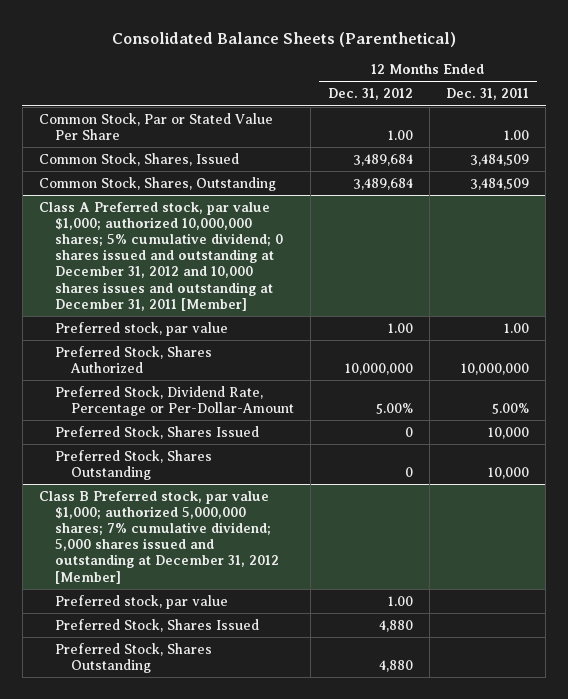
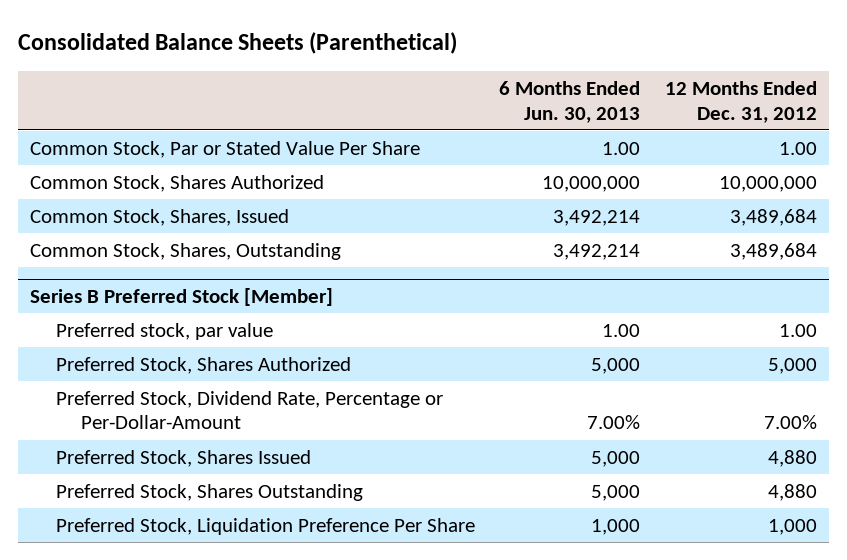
[445,88,529,101] Dec. 31, 2011 -> none
none -> [499,80,641,123] 6 Months Ended Jun. 30, 2013
none -> [30,174,325,192] Common Stock, Shares Authorized
[38,201,284,311] Class A Preferred stock, par value $1,000; authorized 10,000,000 shares; 5% cumulative dividend; 0 shares issued and outstanding at December 31, 2012 and 10,000 shares issues and outstanding at December 31, 2011 [Member] -> none
[55,321,229,336] Preferred stock, par value -> none
[55,345,213,373] Preferred Stock, Shares Authorized -> none
[55,385,295,416] Preferred Stock, Dividend Rate, Percentage or Per-Dollar-Amount -> none
[55,425,260,439] Preferred Stock, Shares Issued -> none
[55,449,213,480] Preferred Stock, Shares Outstanding -> none
[38,490,280,584] Class B Preferred stock, par value $1,000; authorized 5,000,000 shares; 7% cumulative dividend; 5,000 shares issued and outstanding at December 31, 2012 [Member] -> none
none -> [30,288,334,307] Series B Preferred Stock [Member]
none -> [55,356,351,374] Preferred Stock, Shares Authorized
none -> [55,390,443,430] Preferred Stock, Dividend Rate, Percentage or Per-Dollar-Amount
none -> [55,517,475,535] Preferred Stock, Liquidation Preference Per Share

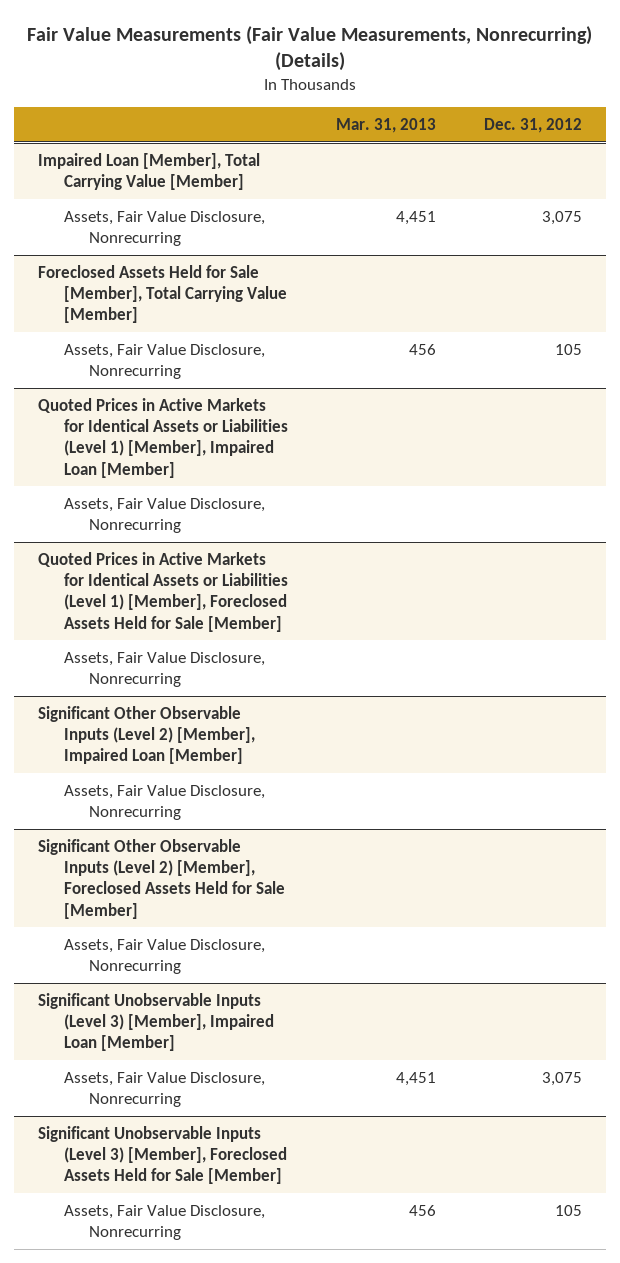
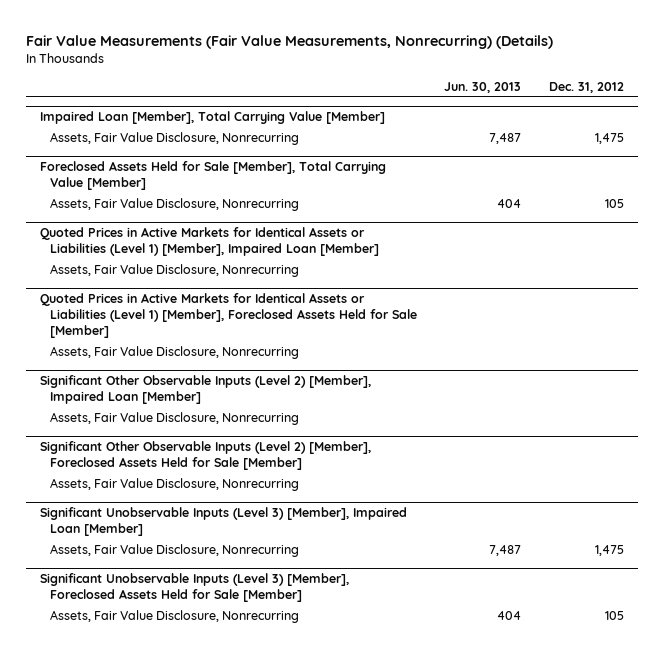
[335,118,436,134] Mar. 31, 2013 -> none
none -> [444,82,522,94] Jun. 30, 2013
[541,210,582,225] 3,075 -> [594,132,624,144] 1,475
[541,1071,582,1086] 3,075 -> [594,544,624,556] 1,475

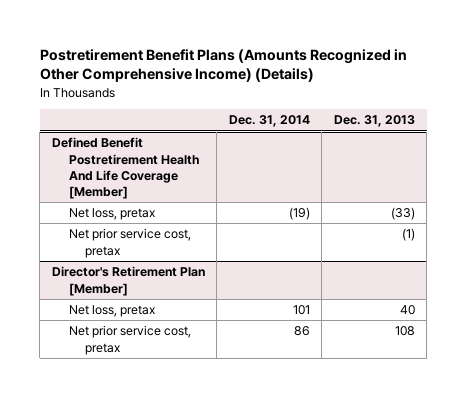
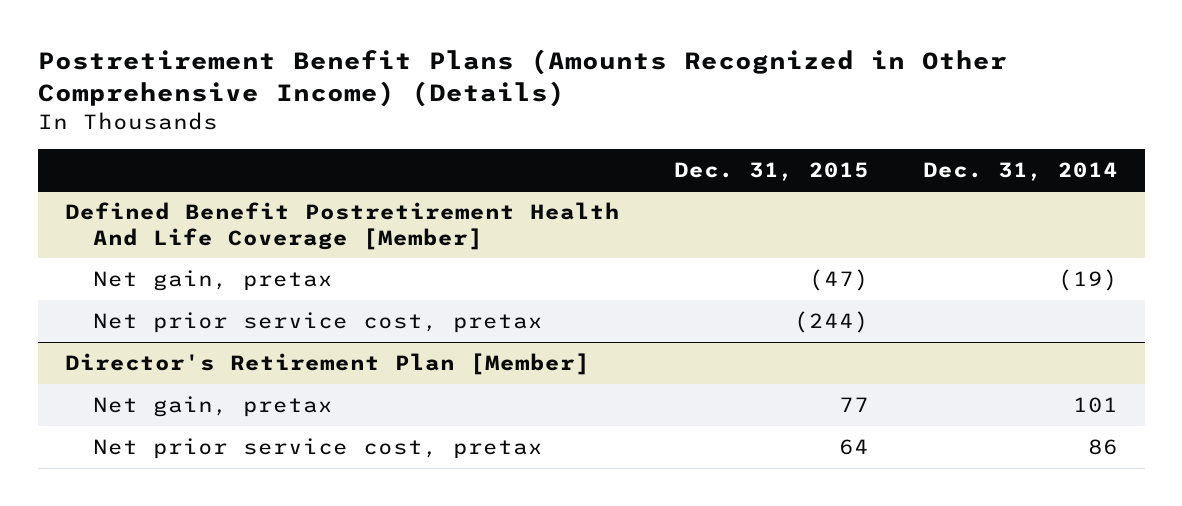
[333,115,415,128] Dec. 31, 2013 -> none
none -> [673,161,869,181] Dec. 31, 2015
[68,208,155,221] Net loss, pretax -> [92,269,333,291] Net gain, pretax
[68,305,155,318] Net loss, pretax -> [92,395,333,417] Net gain, pretax

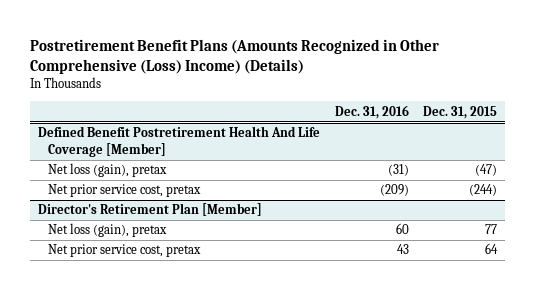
[37,49,1007,108] Postretirement Benefit Plans (Amounts Recognized in Other Comprehensive Income) (Details) -> [30,38,440,74] Postretirement Benefit Plans (Amounts Recognized in Other Comprehensive (Loss) Income) (Details)
[922,161,1118,181] Dec. 31, 2014 -> none
none -> [334,104,409,119] Dec. 31, 2016
[92,269,333,291] Net gain, pretax -> [48,163,168,178] Net loss (gain), pretax
[92,395,333,417] Net gain, pretax -> [48,223,168,238] Net loss (gain), pretax

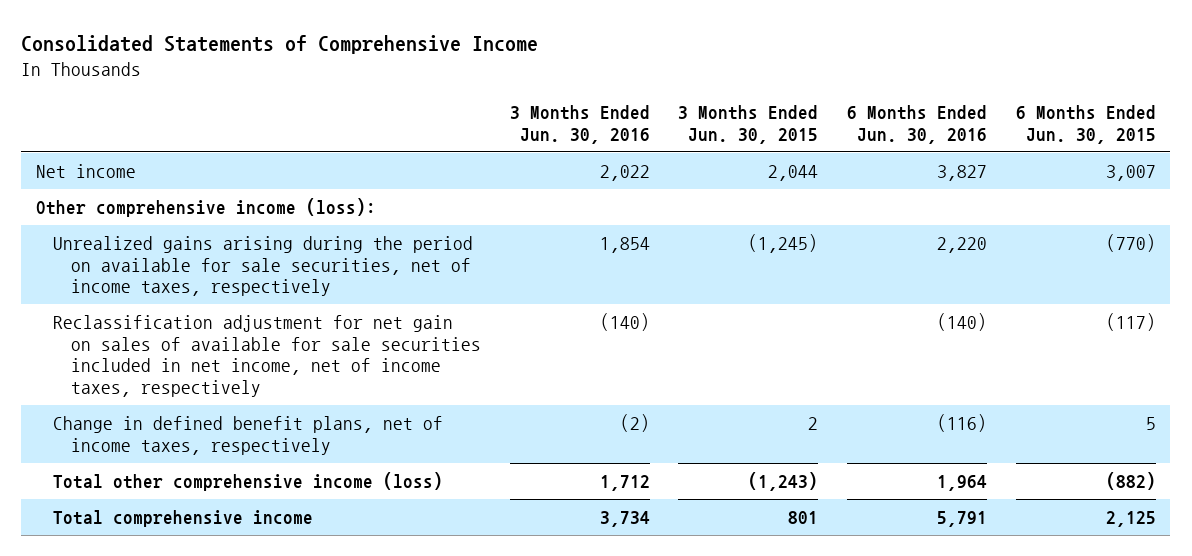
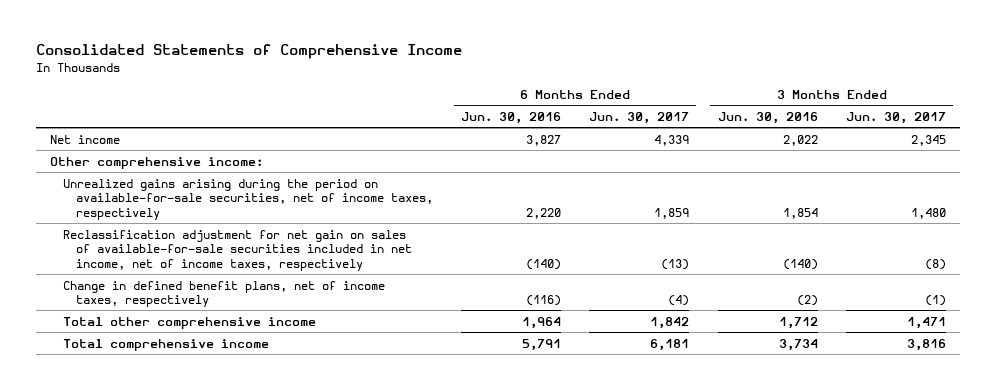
[678,104,819,144] 3 Months Ended Jun. 30, 2015 -> none
[1015,104,1156,144] 6 Months Ended Jun. 30, 2015 -> none
none -> [589,112,690,125] Jun. 30, 2017
none -> [845,112,946,125] Jun. 30, 2017
[35,197,376,217] Other comprehensive income (loss): -> [50,156,264,169] Other comprehensive income:
[53,235,474,297] Unrealized gains arising during the period on available for sale securities, net of income taxes, respectively -> [63,178,433,220] Unrealized gains arising during the period on available-for-sale securities, net of income taxes, respectively
[53,314,481,397] Reclassification adjustment for net gain on sales of available for sale securities included in net income, net of income taxes, respectively -> [63,229,412,271] Reclassification adjustment for net gain on sales of available-for-sale securities included in net income, net of income taxes, respectively
[53,471,444,491] Total other comprehensive income (loss) -> [63,316,317,329] Total other comprehensive income

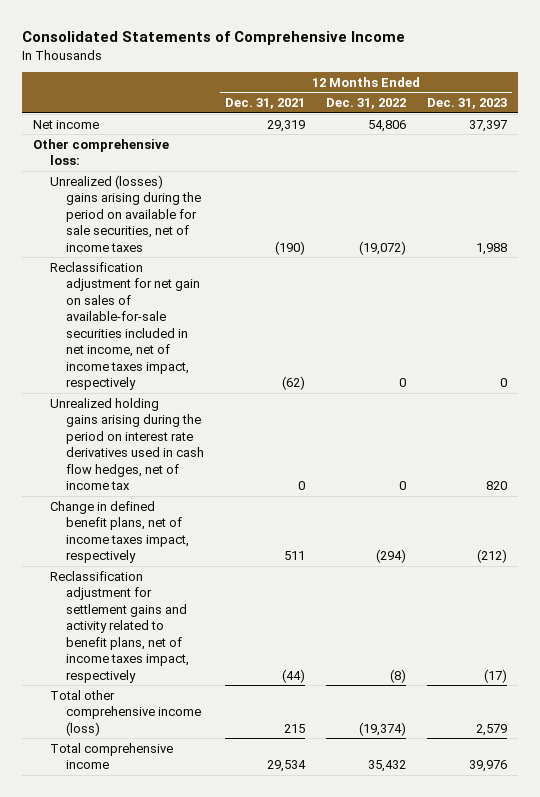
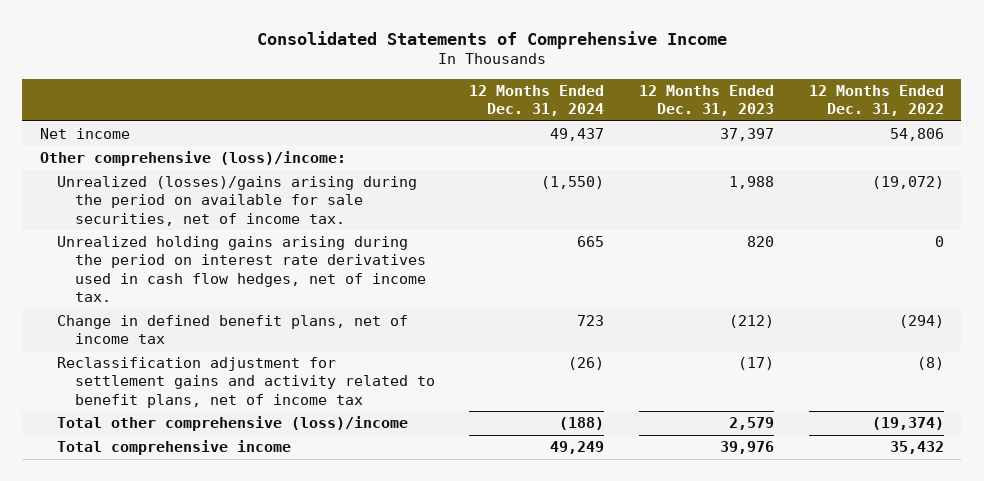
[225,98,306,110] Dec. 31, 2021 -> none
none -> [469,84,605,117] 12 Months Ended Dec. 31, 2024
[49,261,201,391] Reclassification adjustment for net gain on sales of available-for-sale securities included in net income, net of income taxes impact, respectively -> none
[32,138,169,166] Other comprehensive loss: -> [39,151,346,167] Other comprehensive (loss)/income:
[49,174,202,252] Unrealized (losses) gains arising during the period on available for sale securities, net of income taxes -> [57,176,418,226] Unrealized (losses)/gains arising during the period on available for sale securities, net of income tax.
[49,397,205,491] Unrealized holding gains arising during the period on interest rate derivatives used in cash flow hedges, net of income tax -> [57,236,426,303] Unrealized holding gains arising during the period on interest rate derivatives used in cash flow hedges, net of income tax.
[49,500,190,564] Change in defined benefit plans, net of income taxes impact, respectively -> [57,315,409,345] Change in defined benefit plans, net of income tax
[49,570,190,683] Reclassification adjustment for settlement gains and activity related to benefit plans, net of income taxes impact, respectively -> [57,357,435,408] Reclassification adjustment for settlement gains and activity related to benefit plans, net of income tax
[49,689,202,736] Total other comprehensive income (loss) -> [57,416,409,432] Total other comprehensive (loss)/income

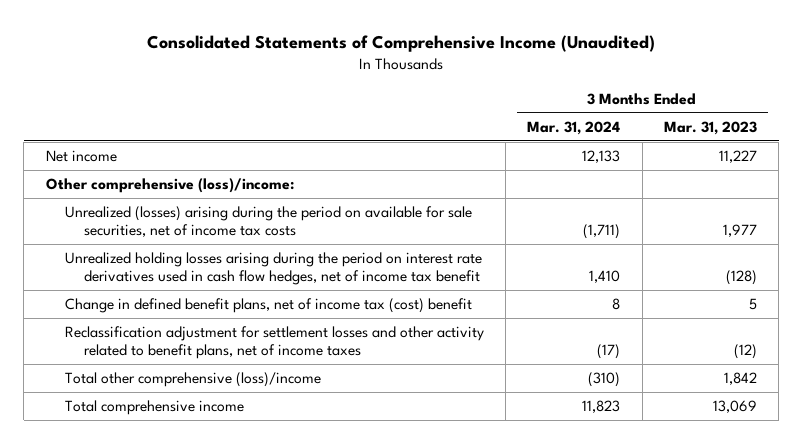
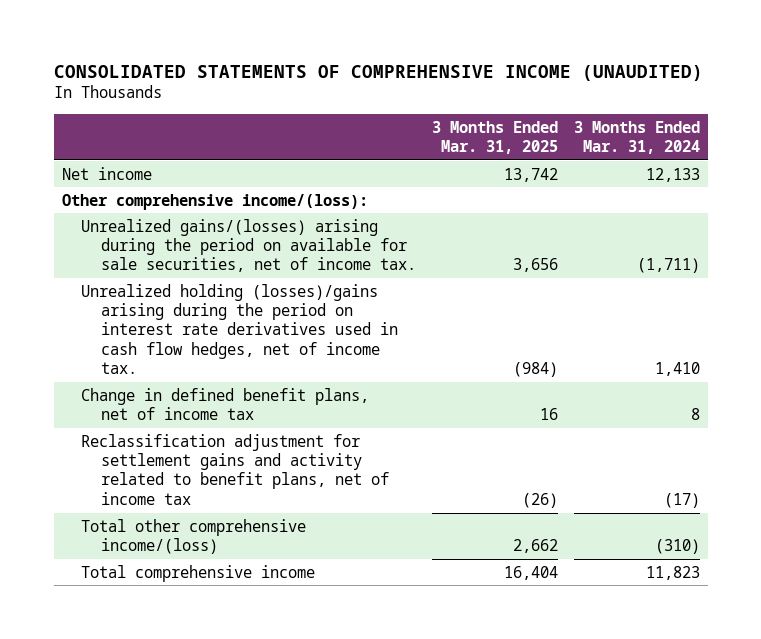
[147,35,656,53] Consolidated Statements of Comprehensive Income (Unaudited) -> [53,64,703,81] CONSOLIDATED STATEMENTS OF COMPREHENSIVE INCOME (UNAUDITED)
[663,120,757,135] Mar. 31, 2023 -> none
none -> [431,120,558,155] 3 Months Ended Mar. 31, 2025
[45,178,294,194] Other comprehensive (loss)/income: -> [61,193,368,210] Other comprehensive income/(loss):
[65,206,473,238] Unrealized (losses) arising during the period on available for sale securities, net of income tax costs -> [81,218,416,273] Unrealized gains/(losses) arising during the period on available for sale securities, net of income tax.
[65,252,483,286] Unrealized holding losses arising during the period on interest rate derivatives used in cash flow hedges, net of income tax benefit -> [81,283,398,375] Unrealized holding (losses)/gains arising during the period on interest rate derivatives used in cash flow hedges, net of income tax.
[65,298,473,314] Change in defined benefit plans, net of income tax (cost) benefit -> [81,387,370,421] Change in defined benefit plans, net of income tax
[65,326,485,360] Reclassification adjustment for settlement losses and other activity related to benefit plans, net of income taxes -> [81,433,389,505] Reclassification adjustment for settlement gains and activity related to benefit plans, net of income tax
[65,372,322,388] Total other comprehensive (loss)/income -> [81,518,307,555] Total other comprehensive income/(loss)

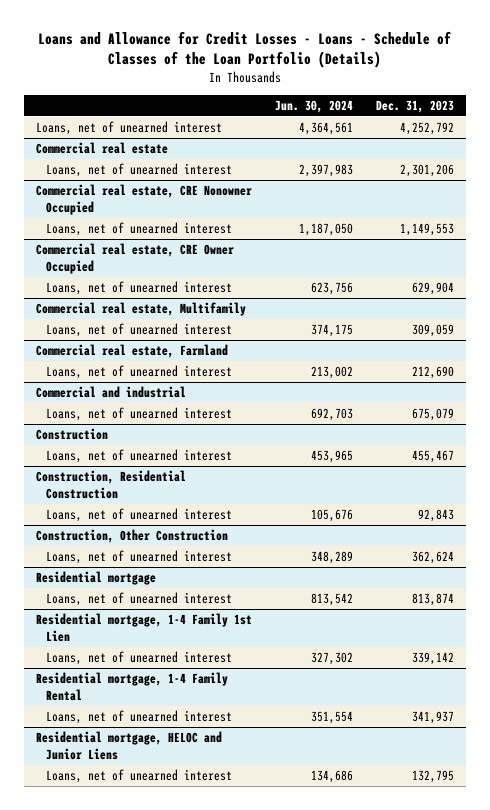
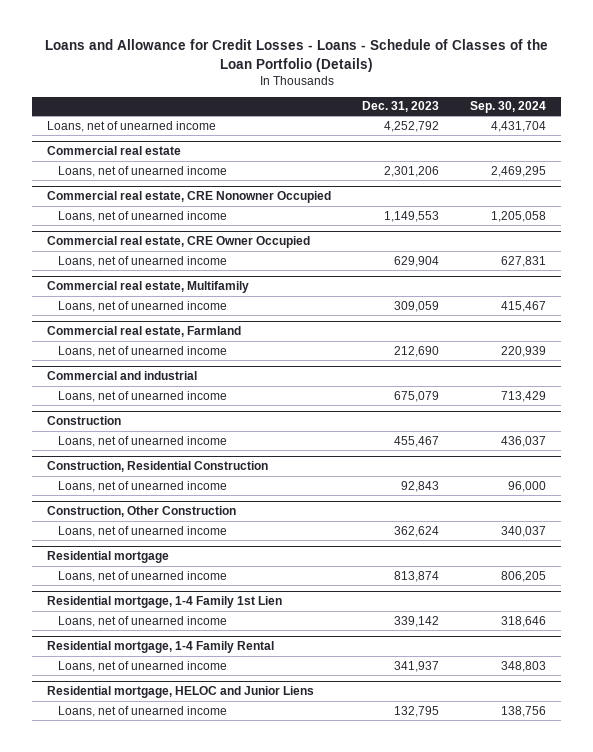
[274,99,353,113] Jun. 30, 2024 -> none
none -> [469,101,546,114] Sep. 30, 2024
[35,121,222,136] Loans, net of unearned interest -> [47,120,217,132] Loans, net of unearned income
[46,163,233,178] Loans, net of unearned interest -> [58,165,228,177] Loans, net of unearned income
[46,222,233,237] Loans, net of unearned interest -> [58,210,228,222] Loans, net of unearned income
[46,281,233,296] Loans, net of unearned interest -> [58,255,228,267] Loans, net of unearned income
[46,323,233,338] Loans, net of unearned interest -> [58,300,228,312] Loans, net of unearned income
[46,365,233,380] Loans, net of unearned interest -> [58,345,228,357] Loans, net of unearned income
[46,407,233,422] Loans, net of unearned interest -> [58,390,228,402] Loans, net of unearned income
[46,449,233,464] Loans, net of unearned interest -> [58,435,228,447] Loans, net of unearned income
[46,508,233,523] Loans, net of unearned interest -> [58,480,228,492] Loans, net of unearned income
[46,550,233,565] Loans, net of unearned interest -> [58,525,228,537] Loans, net of unearned income
[46,592,233,607] Loans, net of unearned interest -> [58,570,228,582] Loans, net of unearned income
[46,651,233,666] Loans, net of unearned interest -> [58,615,228,627] Loans, net of unearned income
[46,710,233,725] Loans, net of unearned interest -> [58,660,228,672] Loans, net of unearned income
[46,769,233,784] Loans, net of unearned interest -> [58,705,228,717] Loans, net of unearned income

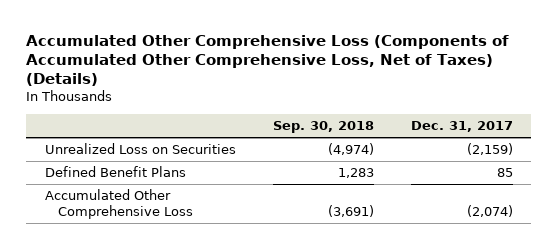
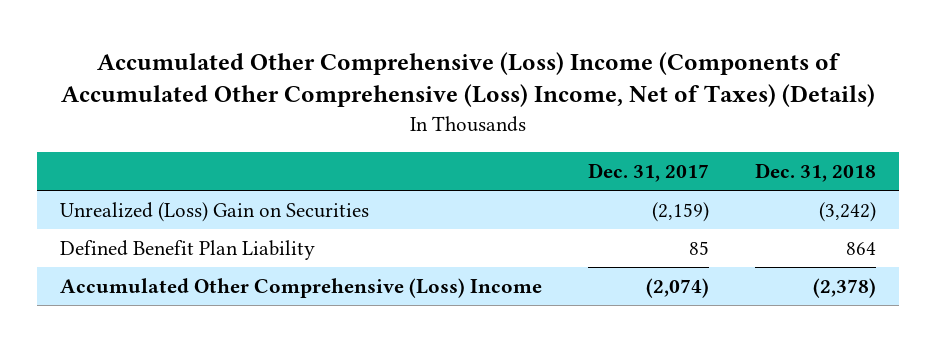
[26,34,510,87] Accumulated Other Comprehensive Loss (Components of Accumulated Other Comprehensive Loss, Net of Taxes) (Details) -> [60,51,875,108] Accumulated Other Comprehensive (Loss) Income (Components of Accumulated Other Comprehensive (Loss) Income, Net of Taxes) (Details)
[272,120,374,133] Sep. 30, 2018 -> none
none -> [754,162,876,182] Dec. 31, 2018
[44,143,236,155] Unrealized Loss on Securities -> [59,201,369,222] Unrealized (Loss) Gain on Securities
[44,166,186,178] Defined Benefit Plans -> [59,239,315,260] Defined Benefit Plan Liability
[44,189,194,219] Accumulated Other Comprehensive Loss -> [59,277,542,298] Accumulated Other Comprehensive (Loss) Income

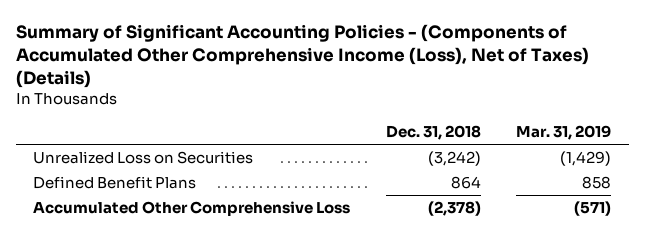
[60,51,875,108] Accumulated Other Comprehensive (Loss) Income (Components of Accumulated Other Comprehensive (Loss) Income, Net of Taxes) (Details) -> [15,24,589,89] Summary of Significant Accounting Policies - (Components of Accumulated Other Comprehensive Income (Loss), Net of Taxes) (Details)
[587,162,709,182] Dec. 31, 2017 -> none
none -> [516,124,612,140] Mar. 31, 2019
[59,201,369,222] Unrealized (Loss) Gain on Securities -> [33,150,254,164] Unrealized Loss on Securities
[59,239,315,260] Defined Benefit Plan Liability -> [33,175,197,189] Defined Benefit Plans
[59,277,542,298] Accumulated Other Comprehensive (Loss) Income -> [33,200,351,216] Accumulated Other Comprehensive Loss

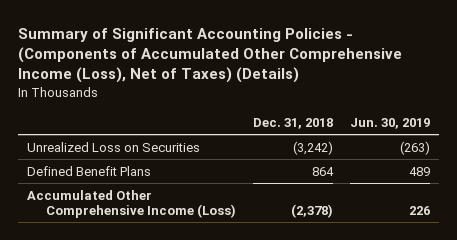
[516,124,612,140] Mar. 31, 2019 -> none
none -> [350,117,431,129] Jun. 30, 2019
[33,200,351,216] Accumulated Other Comprehensive Loss -> [26,189,237,219] Accumulated Other Comprehensive Income (Loss)

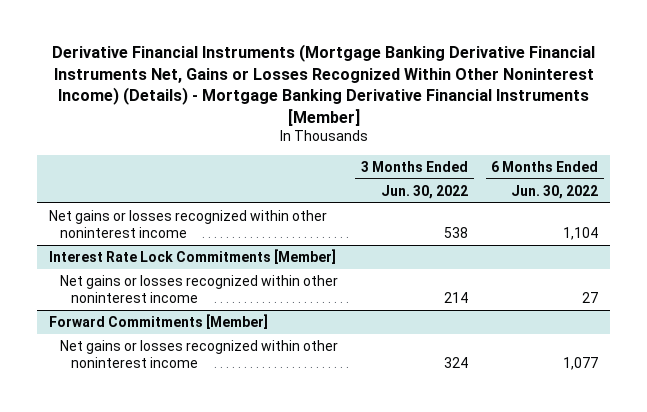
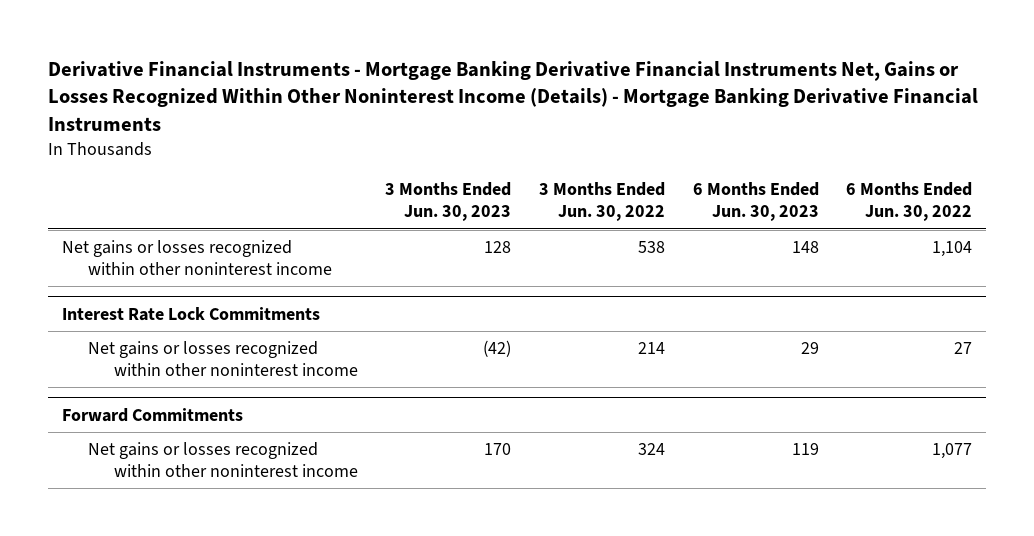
[51,44,595,126] Derivative Financial Instruments (Mortgage Banking Derivative Financial Instruments Net, Gains or Losses Recognized Within Other Noninterest Income) (Details) - Mortgage Banking Derivative Financial Instruments [Member] -> [48,60,979,131] Derivative Financial Instruments - Mortgage Banking Derivative Financial Instruments Net, Gains or Losses Recognized Within Other Noninterest Income (Details) - Mortgage Banking Derivative Financial Instruments
none -> [385,182,512,222] 3 Months Ended Jun. 30, 2023
none -> [692,182,819,222] 6 Months Ended Jun. 30, 2023
[48,248,336,264] Interest Rate Lock Commitments [Member] -> [61,306,320,321] Interest Rate Lock Commitments
[48,313,268,329] Forward Commitments [Member] -> [61,407,243,422] Forward Commitments

